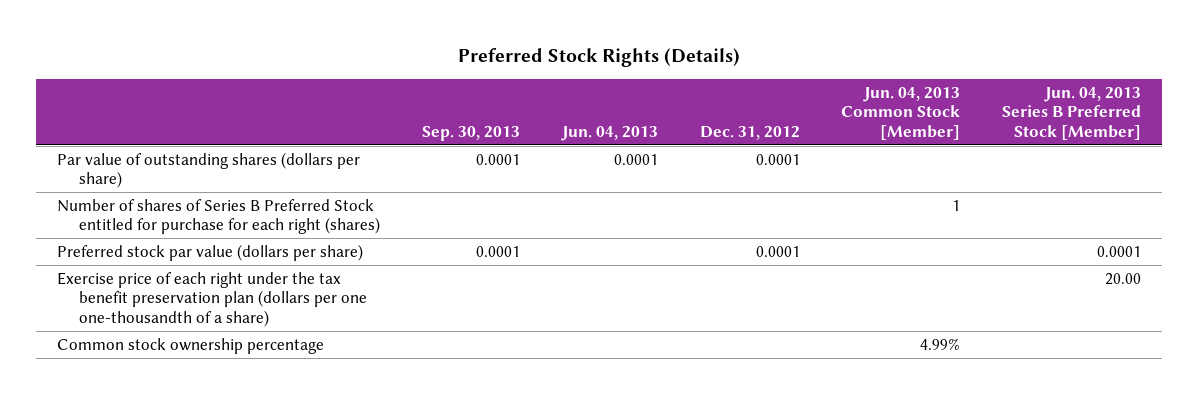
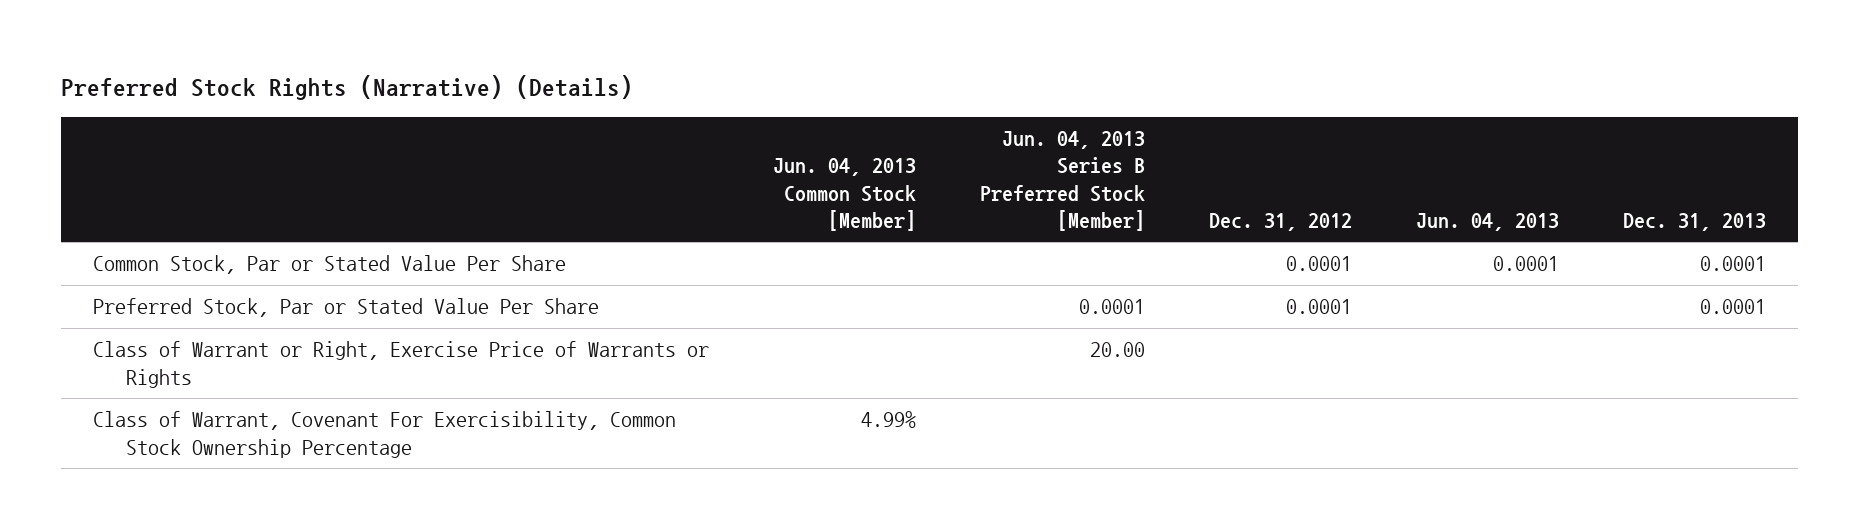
[457,48,740,68] Preferred Stock Rights (Details) -> [60,74,633,100] Preferred Stock Rights (Narrative) (Details)
[422,125,521,141] Sep. 30, 2013 -> none
none -> [1623,212,1767,231] Dec. 31, 2013
[56,198,381,235] Number of shares of Series B Preferred Stock entitled for purchase for each right (shares) -> none
[56,151,360,189] Par value of outstanding shares (dollars per share) -> [92,255,566,275] Common Stock, Par or Stated Value Per Share
[56,243,363,261] Preferred stock par value (dollars per share) -> [92,298,599,318] Preferred Stock, Par or Stated Value Per Share
[56,271,368,327] Exercise price of each right under the tax benefit preservation plan (dollars per one one-thousandth of a share) -> [92,341,709,388] Class of Warrant or Right, Exercise Price of Warrants or Rights
[56,337,324,354] Common stock ownership percentage -> [92,411,676,458] Class of Warrant, Covenant For Exercisibility, Common Stock Ownership Percentage

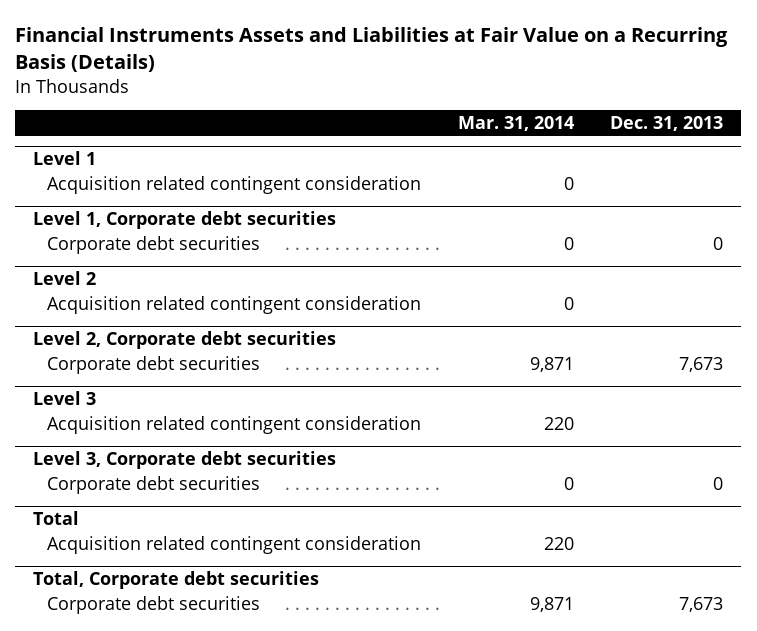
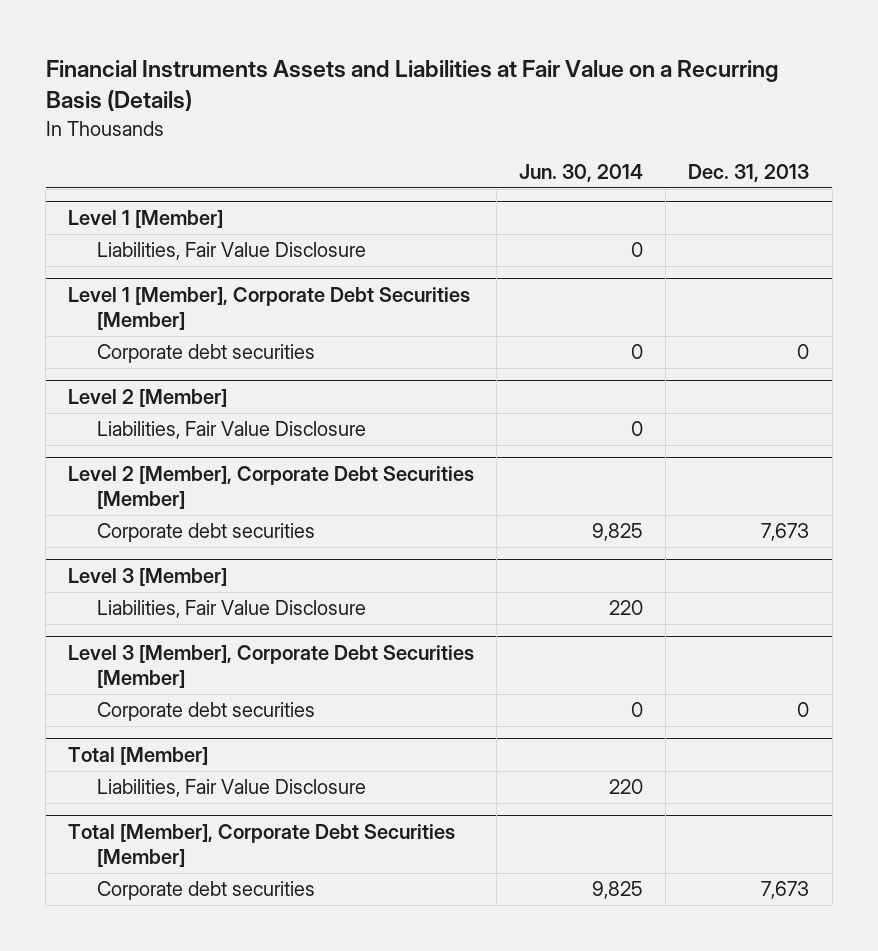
[457,115,574,131] Mar. 31, 2014 -> none
none -> [519,164,644,183] Jun. 30, 2014
[33,150,97,165] Level 1 -> [68,209,224,228] Level 1 [Member]
[47,175,422,194] Acquisition related contingent consideration -> [97,242,367,261] Liabilities, Fair Value Disclosure
[33,210,337,229] Level 1, Corporate debt securities -> [68,286,471,330] Level 1 [Member], Corporate Debt Securities [Member]
[33,270,97,285] Level 2 -> [68,388,228,407] Level 2 [Member]
[47,295,422,314] Acquisition related contingent consideration -> [97,421,367,440] Liabilities, Fair Value Disclosure
[33,330,337,349] Level 2, Corporate debt securities -> [68,465,475,509] Level 2 [Member], Corporate Debt Securities [Member]
[33,390,97,405] Level 3 -> [68,567,228,586] Level 3 [Member]
[47,415,422,434] Acquisition related contingent consideration -> [97,600,367,619] Liabilities, Fair Value Disclosure
[33,450,337,469] Level 3, Corporate debt securities -> [68,644,475,688] Level 3 [Member], Corporate Debt Securities [Member]
[33,510,80,525] Total -> [68,746,209,765] Total [Member]
[47,535,422,554] Acquisition related contingent consideration -> [97,779,367,798] Liabilities, Fair Value Disclosure
[33,570,320,589] Total, Corporate debt securities -> [68,823,456,867] Total [Member], Corporate Debt Securities [Member]

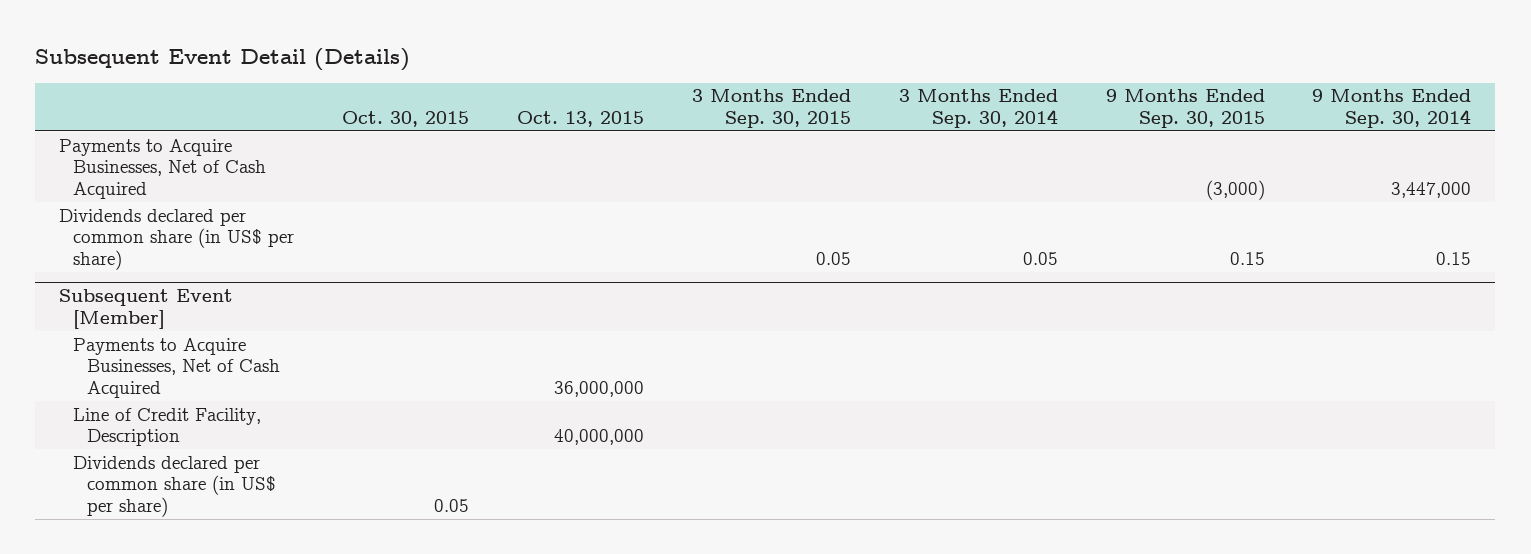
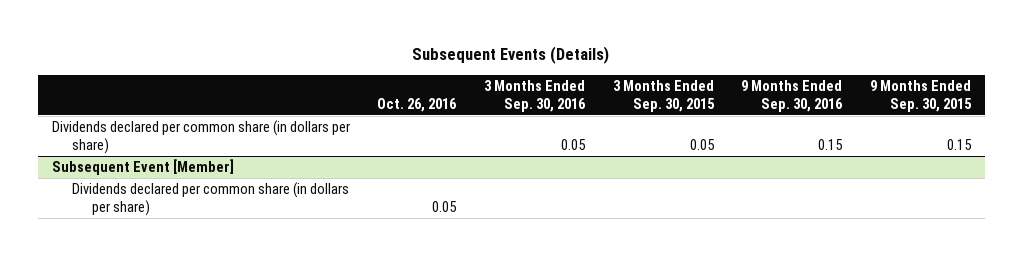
[35,48,411,72] Subsequent Event Detail (Details) -> [412,46,610,65] Subsequent Events (Details)
[341,111,469,128] Oct. 30, 2015 -> none
[516,111,644,128] Oct. 13, 2015 -> none
[898,89,1058,129] 3 Months Ended Sep. 30, 2014 -> none
[1312,89,1472,129] 9 Months Ended Sep. 30, 2014 -> none
none -> [377,97,458,112] Oct. 26, 2016
none -> [484,79,587,112] 3 Months Ended Sep. 30, 2016
none -> [741,79,844,112] 9 Months Ended Sep. 30, 2016
[59,138,266,200] Payments to Acquire Businesses, Net of Cash Acquired -> none
[59,208,294,271] Dividends declared per common share (in US$ per share) -> [51,120,350,155] Dividends declared per common share (in dollars per share)
[72,337,280,399] Payments to Acquire Businesses, Net of Cash Acquired -> none
[72,407,261,447] Line of Credit Facility, Description -> none
[72,455,276,518] Dividends declared per common share (in US$ per share) -> [72,182,350,217] Dividends declared per common share (in dollars per share)

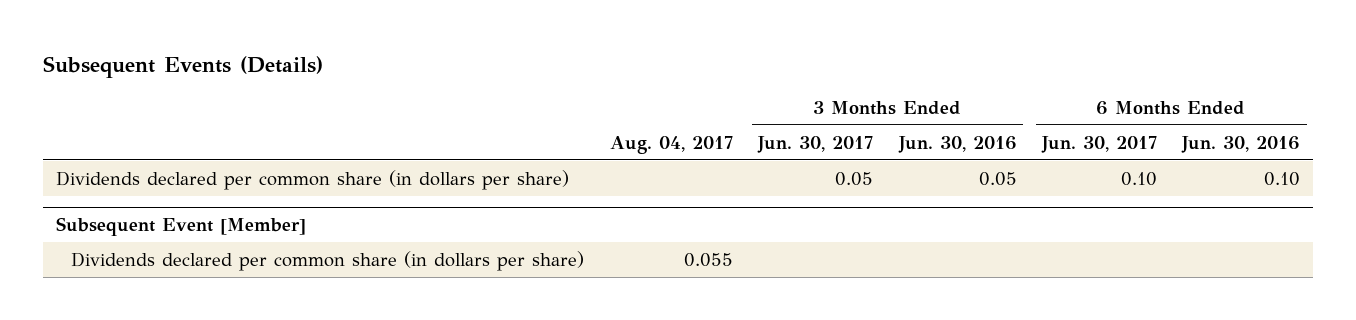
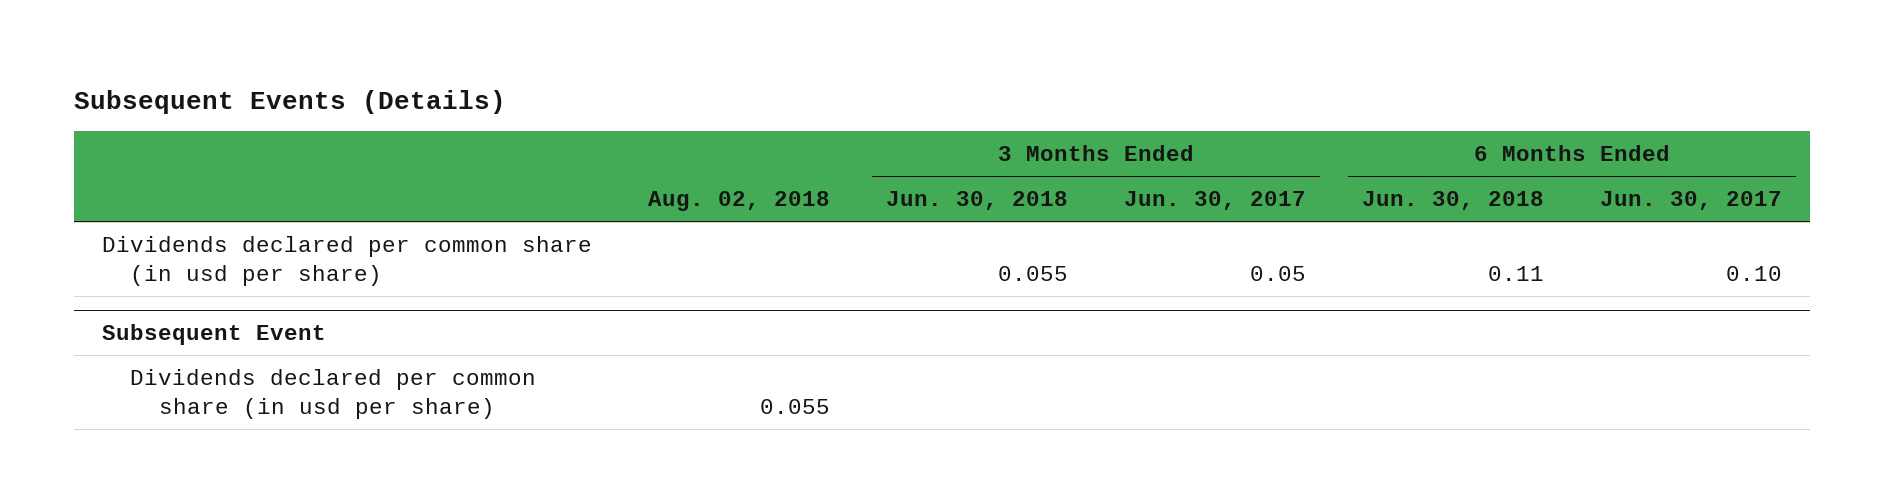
[609,135,733,154] Aug. 04, 2017 -> none
[897,135,1017,153] Jun. 30, 2016 -> none
[1181,135,1301,153] Jun. 30, 2016 -> none
none -> [648,191,831,212] Aug. 02, 2018
none -> [886,191,1069,211] Jun. 30, 2018
none -> [1362,191,1545,211] Jun. 30, 2018
[55,169,569,190] Dividends declared per common share (in dollars per share) -> [102,235,593,286] Dividends declared per common share (in usd per share)
[55,217,306,237] Subsequent Event [Member] -> [102,324,327,346] Subsequent Event
[71,250,585,271] Dividends declared per common share (in dollars per share) -> [130,368,537,419] Dividends declared per common share (in usd per share)

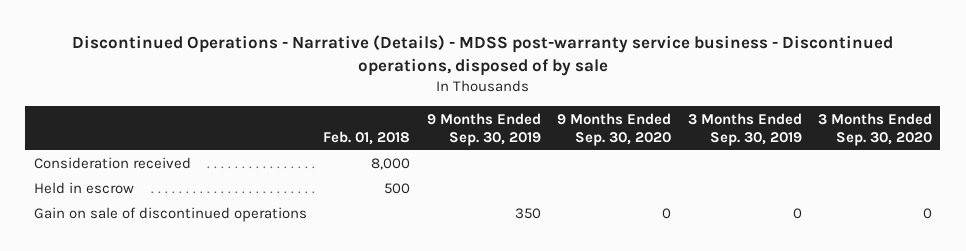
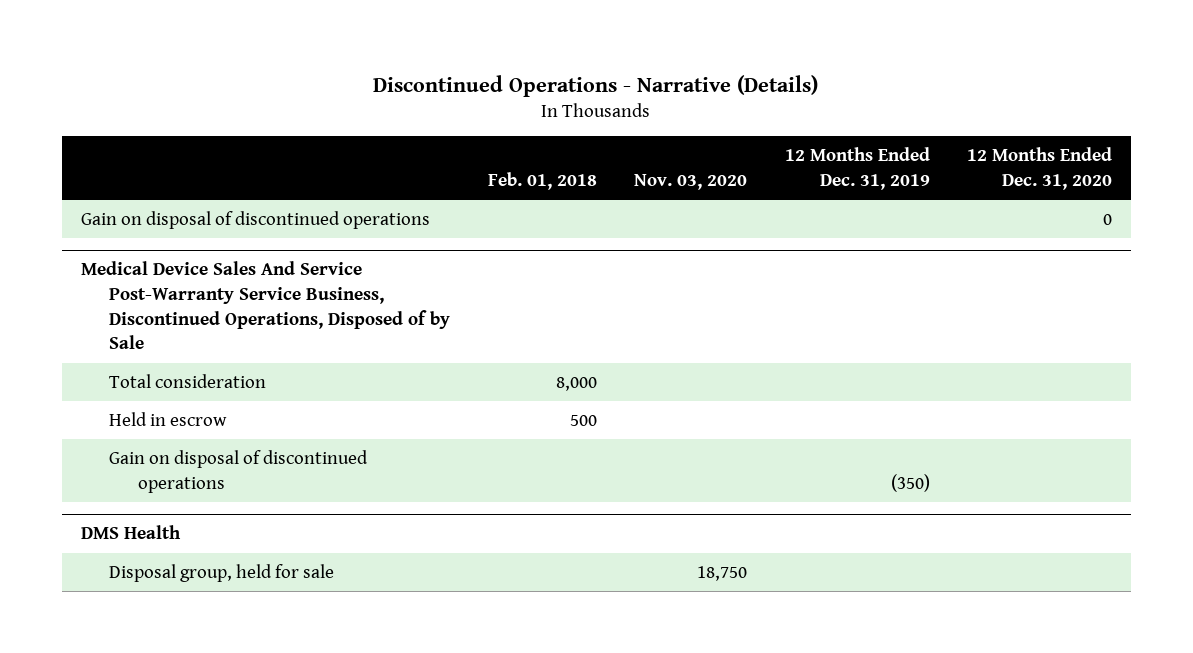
[71,35,893,77] Discontinued Operations - Narrative (Details) - MDSS post-warranty service business - Discontinued operations, disposed of by sale -> [373,74,819,97] Discontinued Operations - Narrative (Details)
[426,112,541,146] 9 Months Ended Sep. 30, 2019 -> none
[557,112,672,146] 9 Months Ended Sep. 30, 2020 -> none
[687,112,802,146] 3 Months Ended Sep. 30, 2019 -> none
[818,112,933,146] 3 Months Ended Sep. 30, 2020 -> none
none -> [634,174,748,191] Nov. 03, 2020
none -> [784,147,930,191] 12 Months Ended Dec. 31, 2019
none -> [967,147,1113,191] 12 Months Ended Dec. 31, 2020
[33,157,191,170] Consideration received -> none
[33,182,134,195] Held in escrow -> none
[33,207,307,223] Gain on sale of discontinued operations -> [80,211,430,230] Gain on disposal of discontinued operations
none -> [80,261,451,350] Medical Device Sales And Service Post-Warranty Service Business, Discontinued Operations, Disposed of by Sale
none -> [109,374,267,389] Total consideration
none -> [109,412,228,427] Held in escrow
none -> [109,450,369,493] Gain on disposal of discontinued operations
none -> [80,525,181,540] DMS Health
none -> [109,564,335,583] Disposal group, held for sale

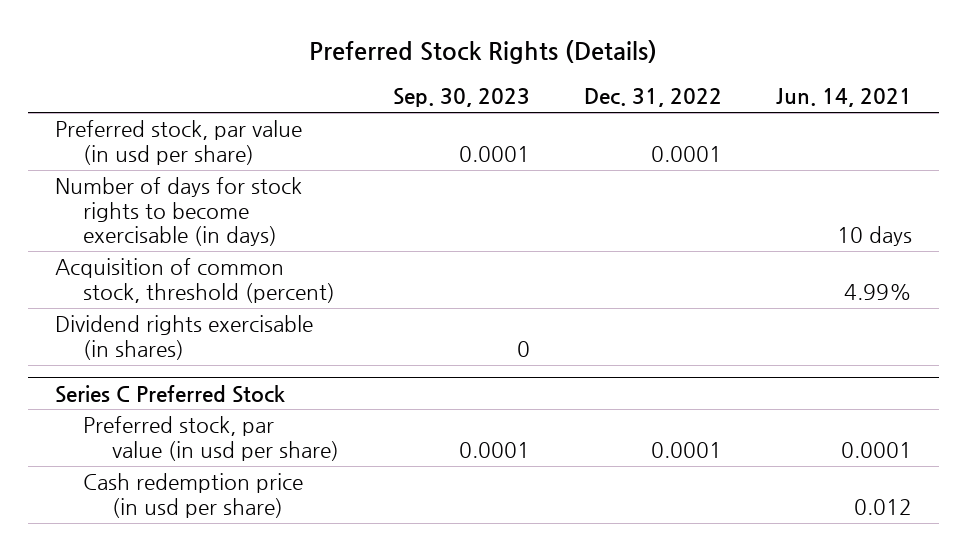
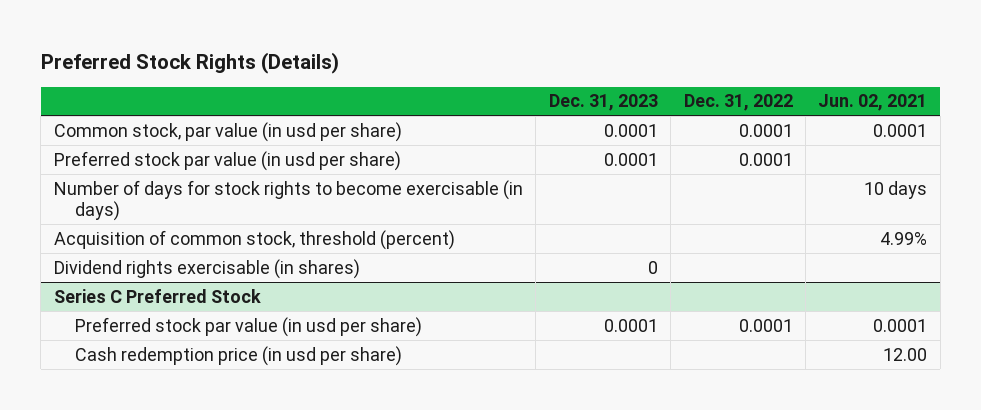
[392,88,530,108] Sep. 30, 2023 -> none
[776,88,913,108] Jun. 14, 2021 -> none
none -> [548,94,658,112] Dec. 31, 2023
none -> [818,94,928,112] Jun. 02, 2021
none -> [53,121,402,142] Common stock, par value (in usd per share)
[54,120,302,165] Preferred stock, par value (in usd per share) -> [53,150,401,171] Preferred stock par value (in usd per share)
[83,416,339,461] Preferred stock, par value (in usd per share) -> [75,316,423,337] Preferred stock par value (in usd per share)

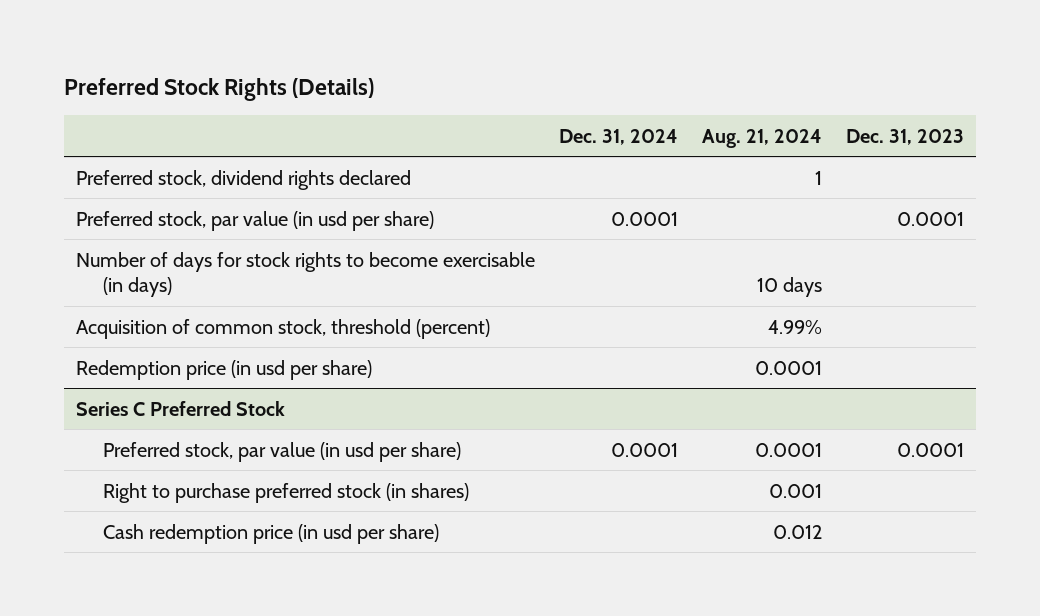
[683,94,793,112] Dec. 31, 2022 -> none
[818,94,928,112] Jun. 02, 2021 -> none
none -> [558,128,678,145] Dec. 31, 2024
none -> [701,128,822,148] Aug. 21, 2024
[53,121,402,142] Common stock, par value (in usd per share) -> none
none -> [75,169,411,190] Preferred stock, dividend rights declared
[53,150,401,171] Preferred stock par value (in usd per share) -> [75,210,434,231] Preferred stock, par value (in usd per share)
[53,258,360,279] Dividend rights exercisable (in shares) -> none
none -> [75,359,372,380] Redemption price (in usd per share)
[75,316,423,337] Preferred stock par value (in usd per share) -> [103,441,462,462] Preferred stock, par value (in usd per share)
none -> [103,482,470,503] Right to purchase preferred stock (in shares)

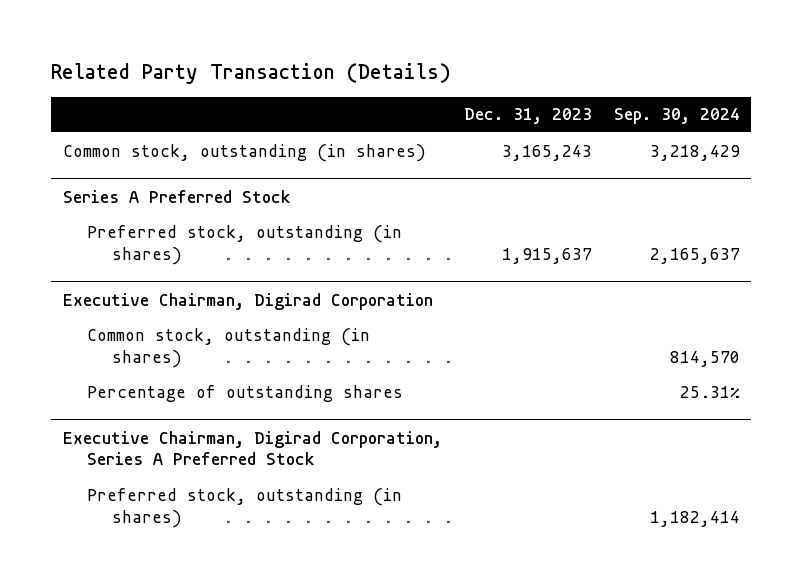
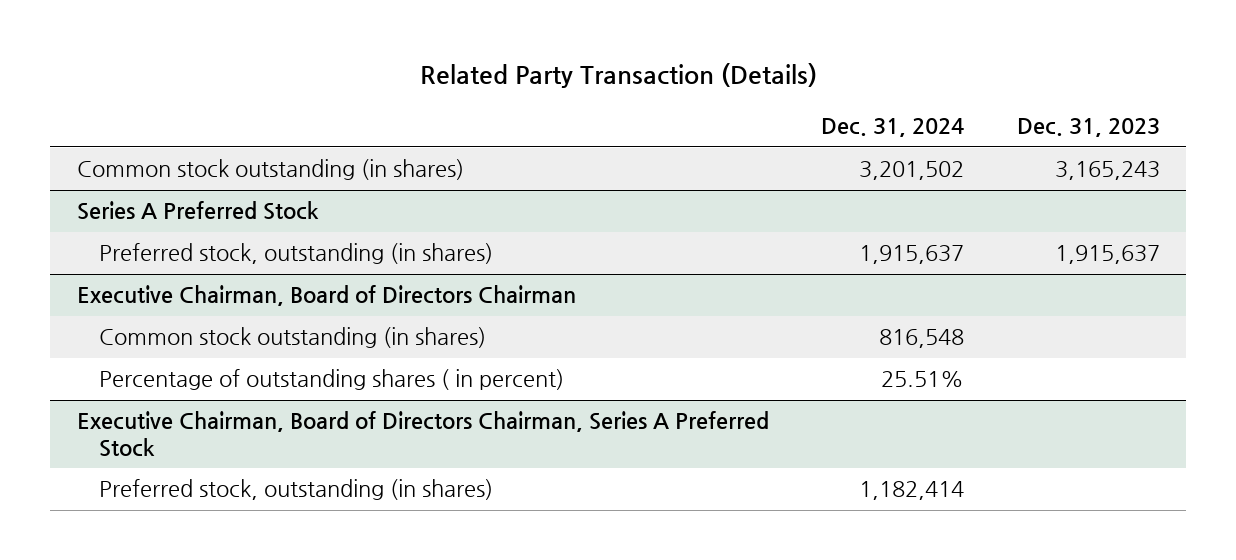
[613,108,740,125] Sep. 30, 2024 -> none
none -> [821,118,965,138] Dec. 31, 2024
[62,143,426,162] Common stock, outstanding (in shares) -> [76,159,464,181] Common stock outstanding (in shares)
[62,292,433,310] Executive Chairman, Digirad Corporation -> none
[87,327,371,368] Common stock, outstanding (in shares) -> none
[87,384,404,402] Percentage of outstanding shares -> none
none -> [76,285,576,307] Executive Chairman, Board of Directors Chairman
none -> [98,327,486,349] Common stock outstanding (in shares)
none -> [98,369,564,391] Percentage of outstanding shares ( in percent)
[62,430,442,466] Executive Chairman, Digirad Corporation, Series A Preferred Stock -> [76,411,769,457] Executive Chairman, Board of Directors Chairman, Series A Preferred Stock

